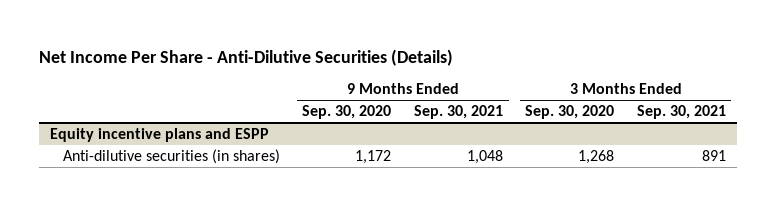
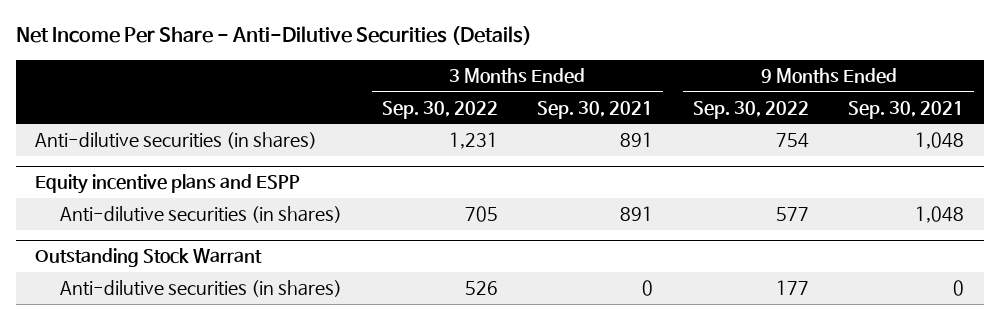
[302,105,392,120] Sep. 30, 2020 -> none
[525,105,615,120] Sep. 30, 2020 -> none
none -> [381,100,498,119] Sep. 30, 2022
none -> [692,100,809,119] Sep. 30, 2022
none -> [35,132,318,150] Anti-dilutive securities (in shares)
none -> [35,248,263,268] Outstanding Stock Warrant
none -> [59,280,342,298] Anti-dilutive securities (in shares)

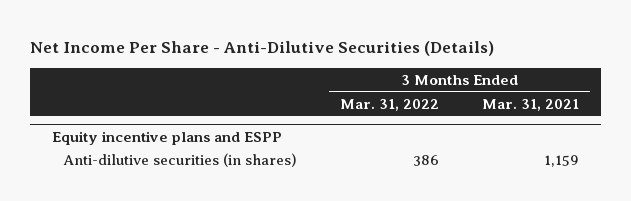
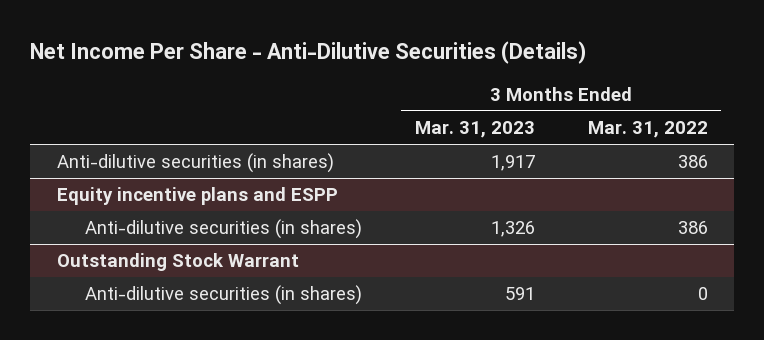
[482,98,580,111] Mar. 31, 2021 -> none
none -> [414,120,535,138] Mar. 31, 2023
none -> [56,153,334,174] Anti-dilutive securities (in shares)
none -> [56,253,299,272] Outstanding Stock Warrant
none -> [84,285,362,306] Anti-dilutive securities (in shares)

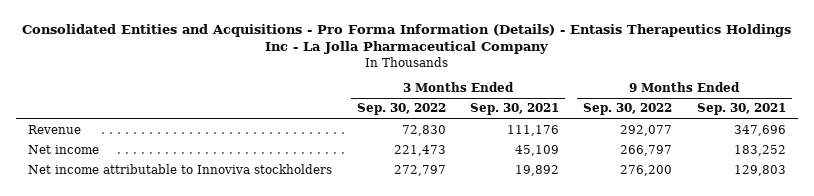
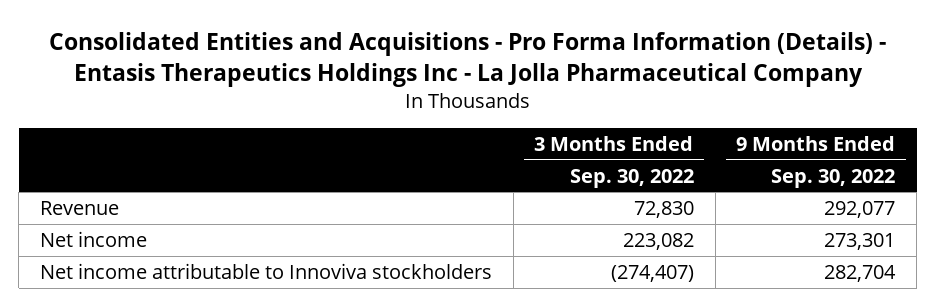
[470,103,560,116] Sep. 30, 2021 -> none
[696,103,786,116] Sep. 30, 2021 -> none
[393,145,446,157] 221,473 -> [622,232,694,250] 223,082
[620,145,673,157] 266,797 -> [824,232,896,250] 273,301
[393,165,446,177] 272,797 -> [610,264,694,282] (274,407)
[620,165,673,177] 276,200 -> [824,264,897,282] 282,704

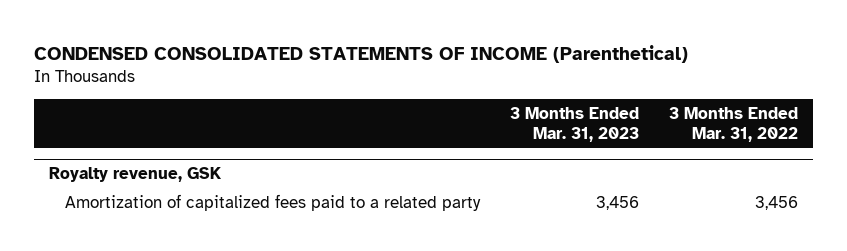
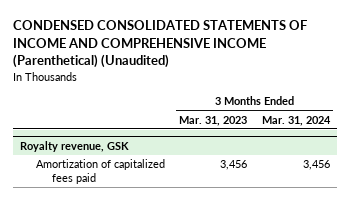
[33,44,688,63] CONDENSED CONSOLIDATED STATEMENTS OF INCOME (Parenthetical) -> [13,20,308,69] CONDENSED CONSOLIDATED STATEMENTS OF INCOME AND COMPREHENSIVE INCOME (Parenthetical) (Unaudited)
[669,106,799,143] 3 Months Ended Mar. 31, 2022 -> none
none -> [261,115,331,126] Mar. 31, 2024
[65,194,482,212] Amortization of capitalized fees paid to a related party -> [36,159,166,184] Amortization of capitalized fees paid

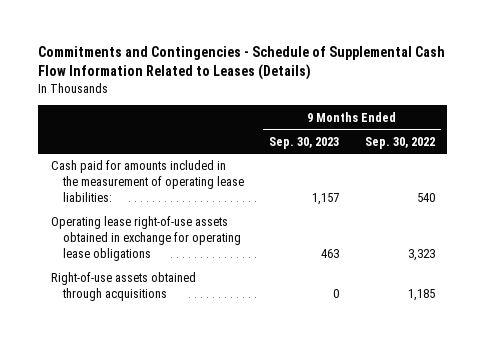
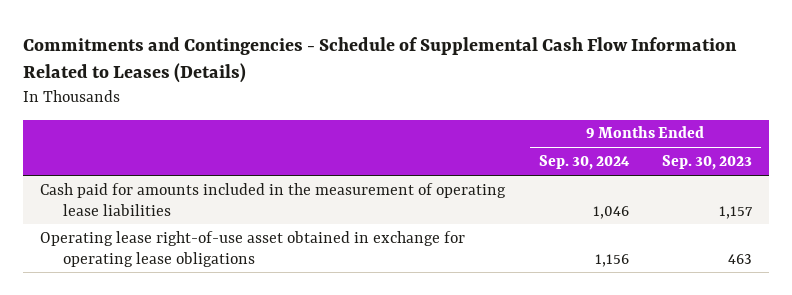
[364,136,435,149] Sep. 30, 2022 -> none
none -> [538,155,630,171] Sep. 30, 2024
[50,272,196,302] Right-of-use assets obtained through acquisitions -> none
[50,160,245,202] Cash paid for amounts included in the measurement of operating lease liabilities: -> [40,182,507,216] Cash paid for amounts included in the measurement of operating lease liabilities
[50,216,242,261] Operating lease right-of-use assets obtained in exchange for operating lease obligations -> [40,230,466,267] Operating lease right-of-use asset obtained in exchange for operating lease obligations

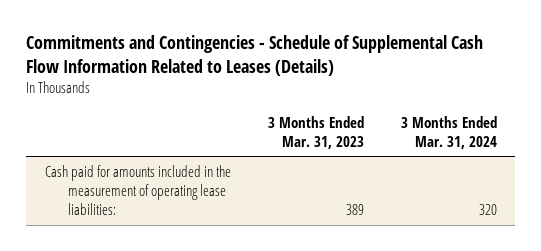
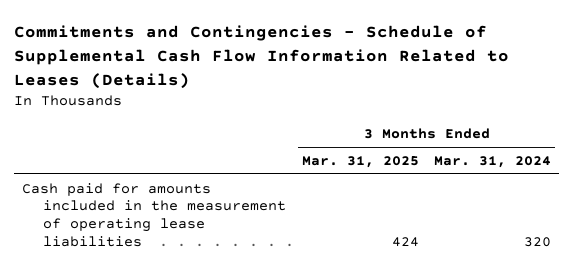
[267,116,364,150] 3 Months Ended Mar. 31, 2023 -> none
none -> [301,156,419,169] Mar. 31, 2025
[44,165,231,216] Cash paid for amounts included in the measurement of operating lease liabilities: -> [21,182,287,247] Cash paid for amounts included in the measurement of operating lease liabilities

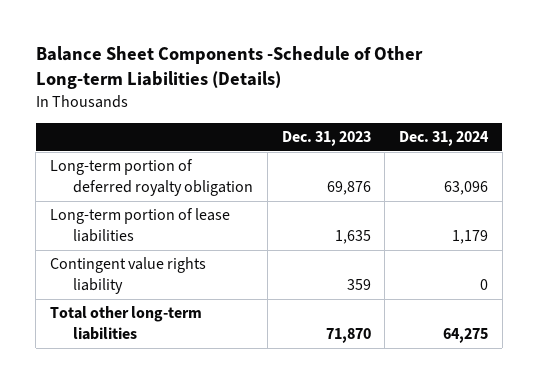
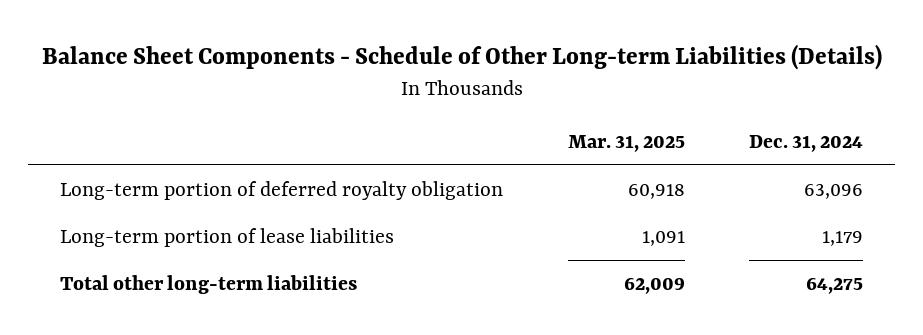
[35,46,423,90] Balance Sheet Components -Schedule of Other Long-term Liabilities (Details) -> [41,43,882,70] Balance Sheet Components - Schedule of Other Long-term Liabilities (Details)
[281,130,371,146] Dec. 31, 2023 -> none
none -> [567,134,685,152] Mar. 31, 2025
[49,257,206,295] Contingent value rights liability -> none

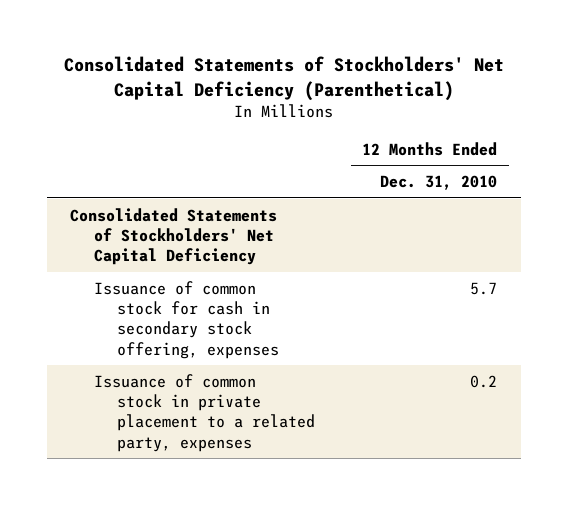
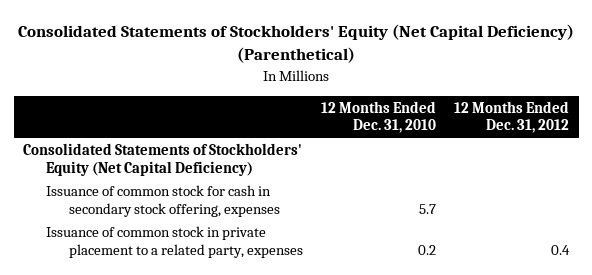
[63,56,504,101] Consolidated Statements of Stockholders' Net Capital Deficiency (Parenthetical) -> [18,24,575,64] Consolidated Statements of Stockholders' Equity (Net Capital Deficiency) (Parenthetical)
none -> [454,100,570,134] 12 Months Ended Dec. 31, 2012
[70,207,278,266] Consolidated Statements of Stockholders' Net Capital Deficiency -> [22,143,302,176] Consolidated Statements of Stockholders' Equity (Net Capital Deficiency)

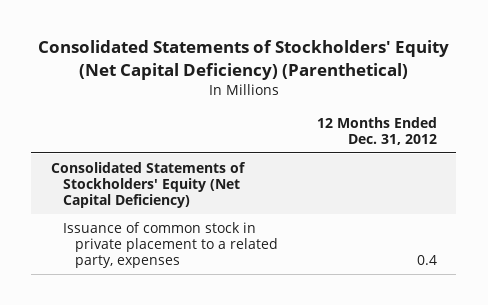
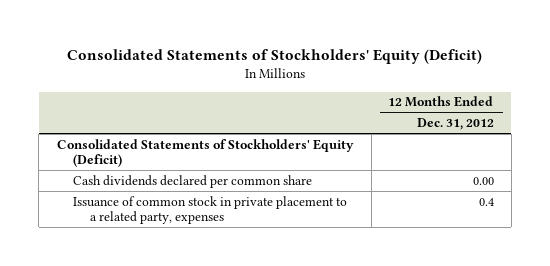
[37,40,449,80] Consolidated Statements of Stockholders' Equity (Net Capital Deficiency) (Parenthetical) -> [67,48,483,64] Consolidated Statements of Stockholders' Equity (Deficit)
[50,161,246,209] Consolidated Statements of Stockholders' Equity (Net Capital Deficiency) -> [56,138,354,168] Consolidated Statements of Stockholders' Equity (Deficit)
none -> [73,174,313,188] Cash dividends declared per common share

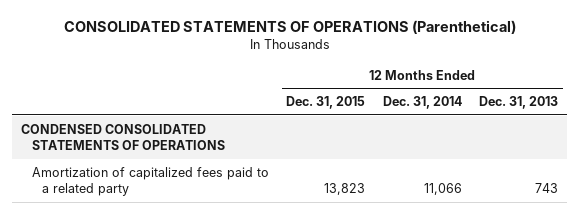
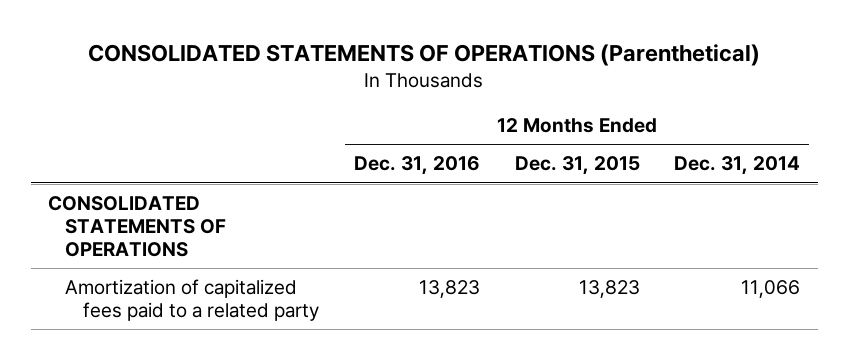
[479,96,559,110] Dec. 31, 2013 -> none
none -> [353,156,480,176] Dec. 31, 2016
[21,123,225,151] CONDENSED CONSOLIDATED STATEMENTS OF OPERATIONS -> [47,195,227,257] CONSOLIDATED STATEMENTS OF OPERATIONS

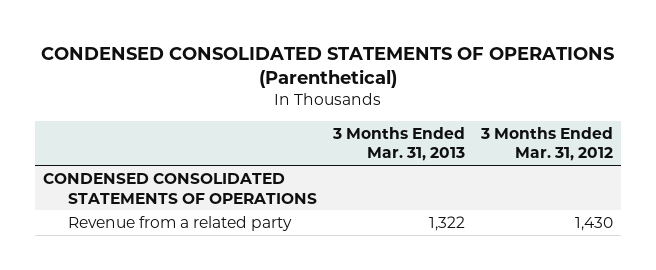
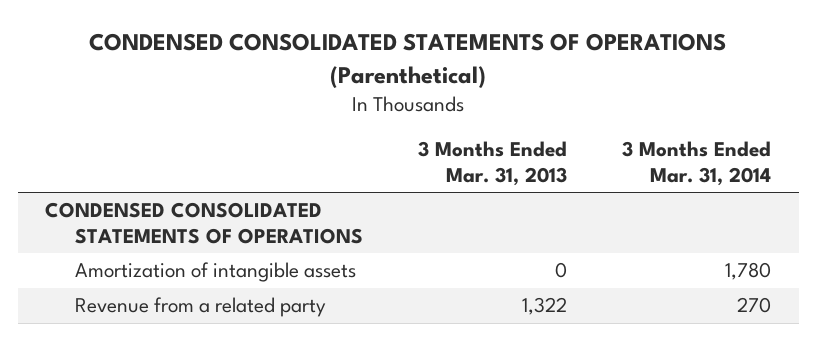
[479,126,613,162] 3 Months Ended Mar. 31, 2012 -> none
none -> [622,141,772,187] 3 Months Ended Mar. 31, 2014
none -> [74,262,356,283] Amortization of intangible assets

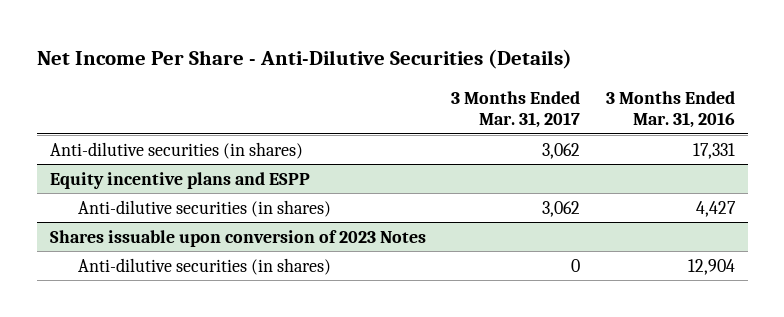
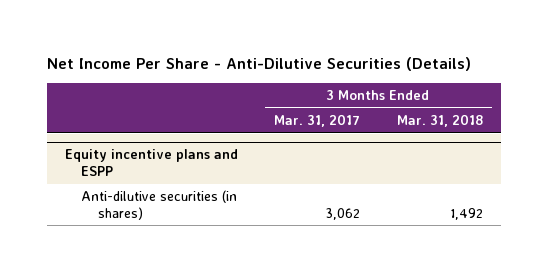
[605,90,735,129] 3 Months Ended Mar. 31, 2016 -> none
none -> [396,114,483,128] Mar. 31, 2018
[49,141,303,159] Anti-dilutive securities (in shares) -> none
[49,229,426,247] Shares issuable upon conversion of 2023 Notes -> none
[77,257,331,275] Anti-dilutive securities (in shares) -> none

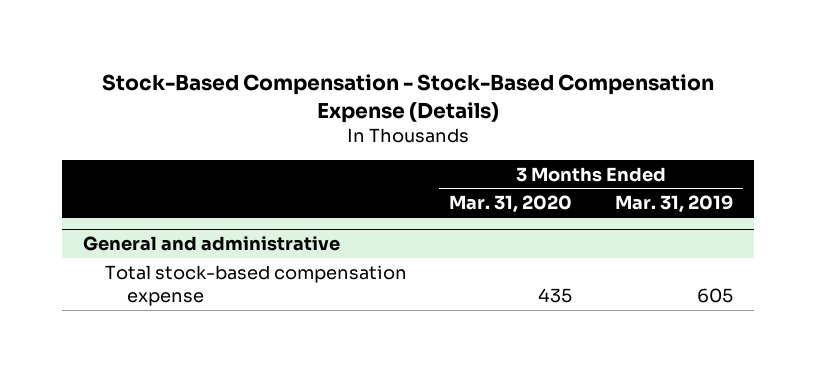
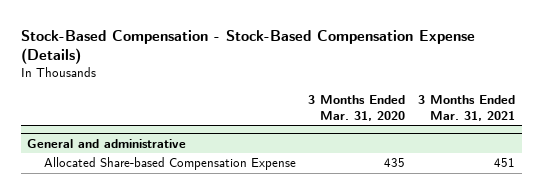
[614,195,733,214] Mar. 31, 2019 -> none
none -> [418,95,516,121] 3 Months Ended Mar. 31, 2021
[105,264,408,306] Total stock-based compensation expense -> [43,157,296,171] Allocated Share-based Compensation Expense

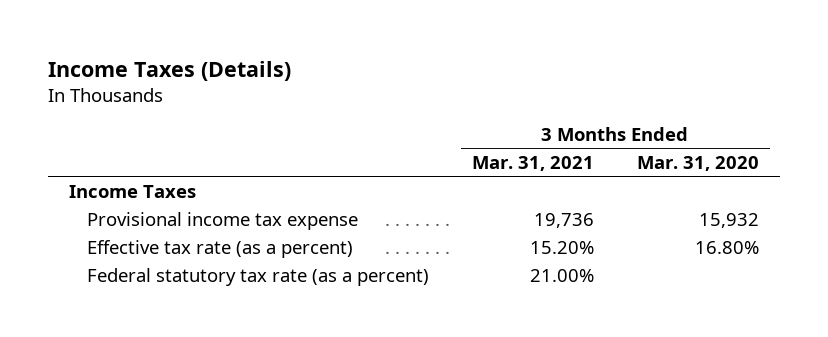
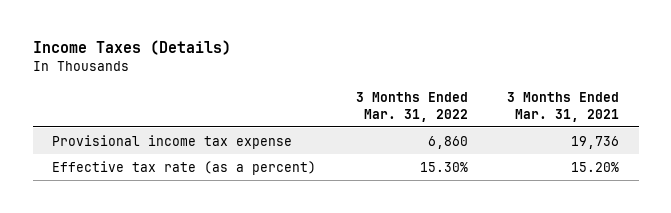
[636,155,759,171] Mar. 31, 2020 -> none
none -> [355,91,468,122] 3 Months Ended Mar. 31, 2022
[69,184,197,198] Income Taxes -> none
[86,267,429,286] Federal statutory tax rate (as a percent) -> none

